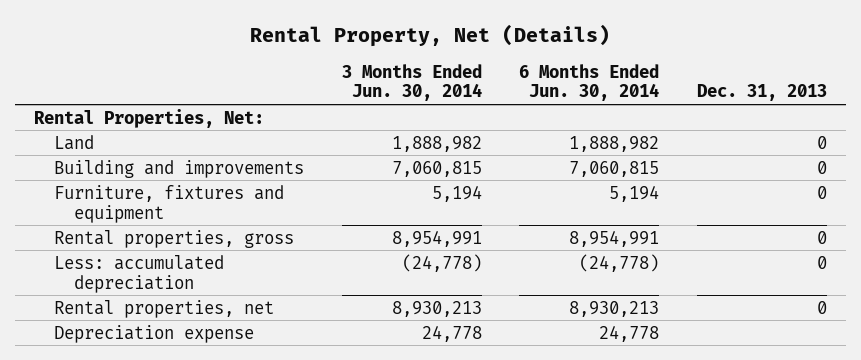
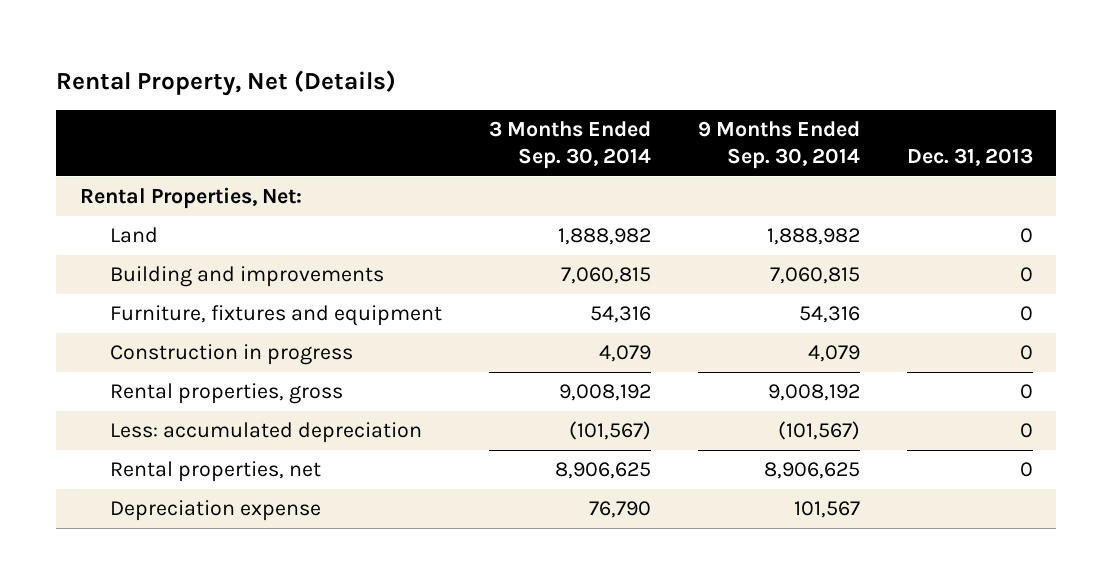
[341,63,482,102] 3 Months Ended Jun. 30, 2014 -> none
[519,63,660,102] 6 Months Ended Jun. 30, 2014 -> none
none -> [489,121,652,170] 3 Months Ended Sep. 30, 2014
none -> [697,121,860,170] 9 Months Ended Sep. 30, 2014
none -> [110,344,354,366] Construction in progress

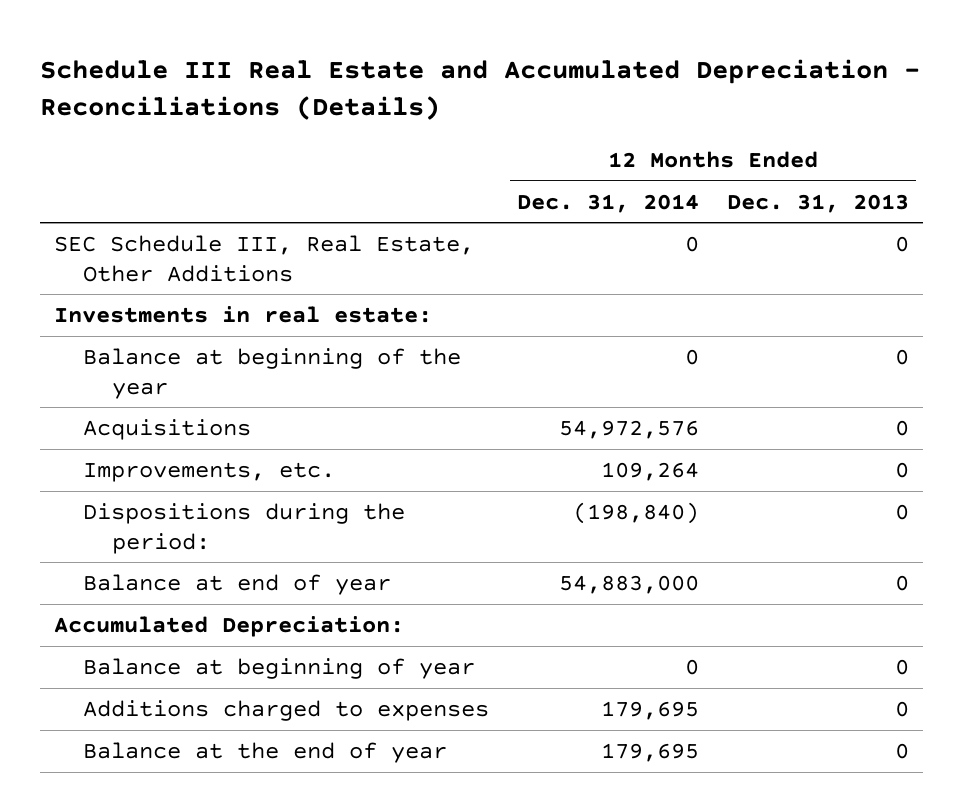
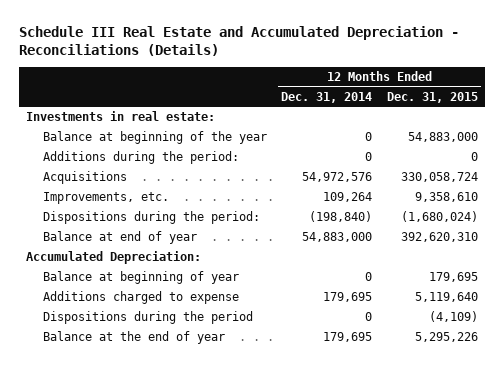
[726,193,909,213] Dec. 31, 2013 -> none
none -> [386,91,478,103] Dec. 31, 2015
[54,234,475,282] SEC Schedule III, Real Estate, Other Additions -> none
none -> [43,151,240,165] Additions during the period:
[83,699,490,721] Additions charged to expenses -> [43,291,240,305] Additions charged to expense
none -> [43,311,254,325] Dispositions during the period

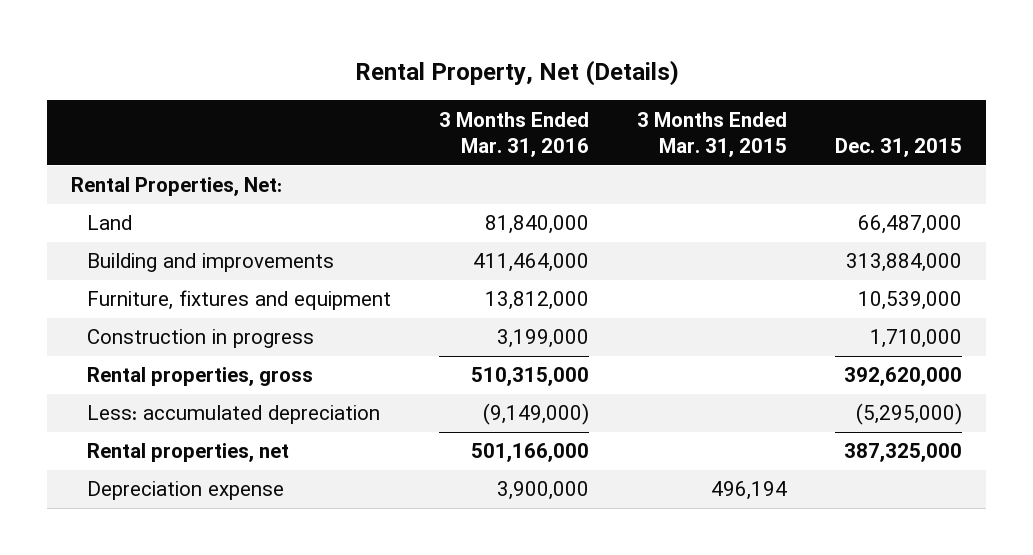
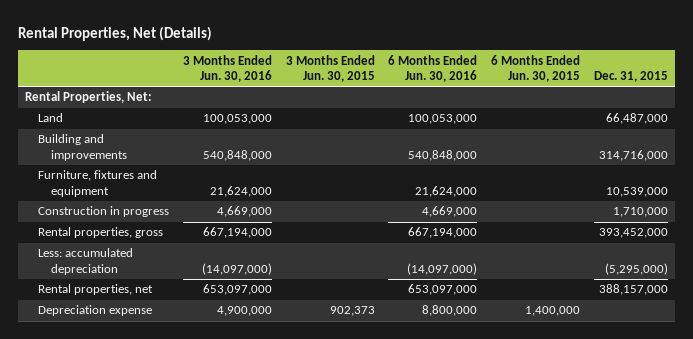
[354,59,679,86] Rental Property, Net (Details) -> [18,25,213,41] Rental Properties, Net (Details)
[439,111,590,158] 3 Months Ended Mar. 31, 2016 -> none
[637,111,788,158] 3 Months Ended Mar. 31, 2015 -> none
none -> [182,54,272,82] 3 Months Ended Jun. 30, 2016
none -> [285,54,375,82] 3 Months Ended Jun. 30, 2015
none -> [388,54,478,82] 6 Months Ended Jun. 30, 2016
none -> [491,54,581,82] 6 Months Ended Jun. 30, 2015
[846,253,963,273] 313,884,000 -> [599,149,669,161] 314,716,000
[844,367,963,387] 392,620,000 -> [599,228,669,239] 393,452,000
[844,443,963,463] 387,325,000 -> [599,284,669,296] 388,157,000

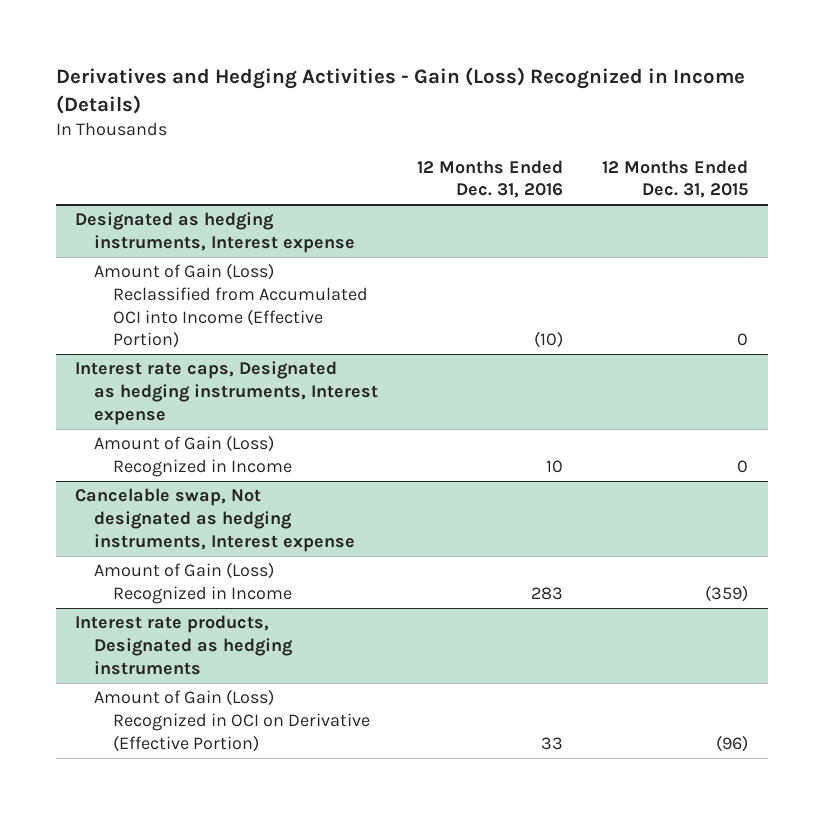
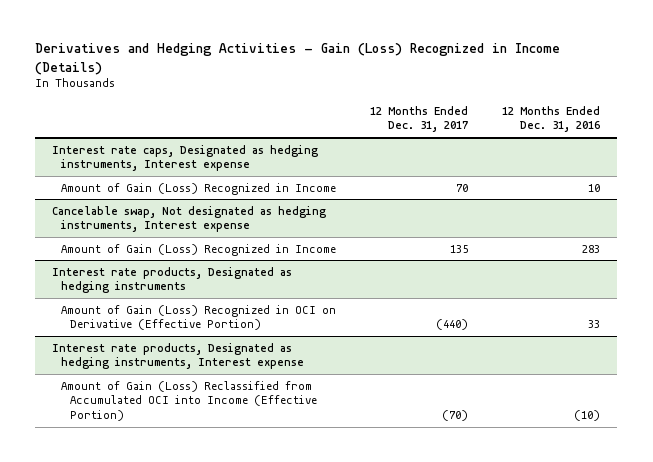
[602,159,749,199] 12 Months Ended Dec. 31, 2015 -> none
none -> [370,105,469,133] 12 Months Ended Dec. 31, 2017
[75,212,355,253] Designated as hedging instruments, Interest expense -> none
[93,263,368,349] Amount of Gain (Loss) Reclassified from Accumulated OCI into Income (Effective Portion) -> none
none -> [52,342,305,370] Interest rate products, Designated as hedging instruments, Interest expense
none -> [61,380,318,422] Amount of Gain (Loss) Reclassified from Accumulated OCI into Income (Effective Portion)

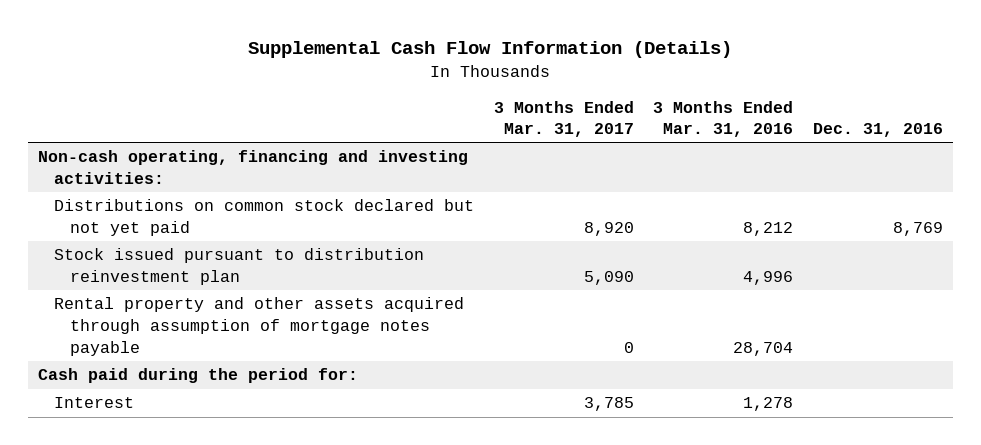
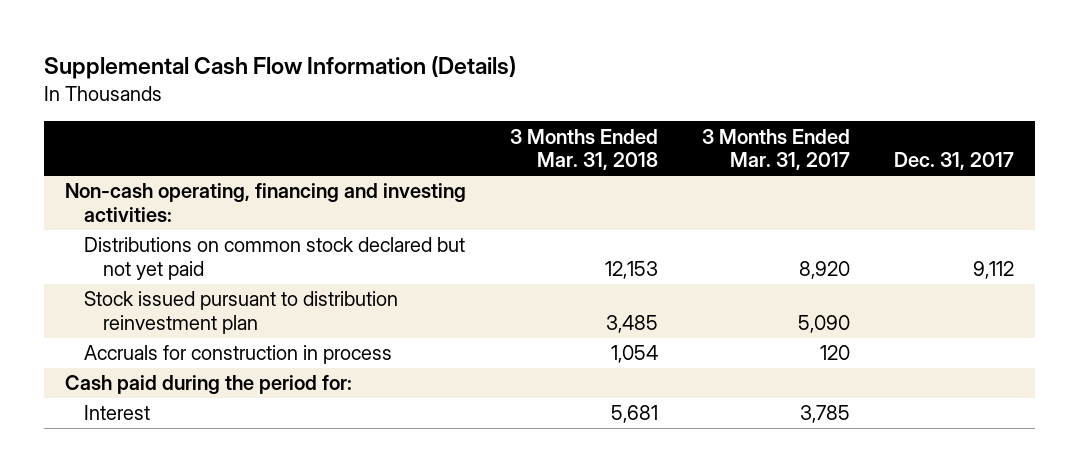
[653,100,794,138] 3 Months Ended Mar. 31, 2016 -> none
[812,123,943,138] Dec. 31, 2016 -> none
none -> [510,128,659,171] 3 Months Ended Mar. 31, 2018
none -> [893,152,1014,171] Dec. 31, 2017
[54,297,465,356] Rental property and other assets acquired through assumption of mortgage notes payable -> none
none -> [84,345,393,365] Accruals for construction in process

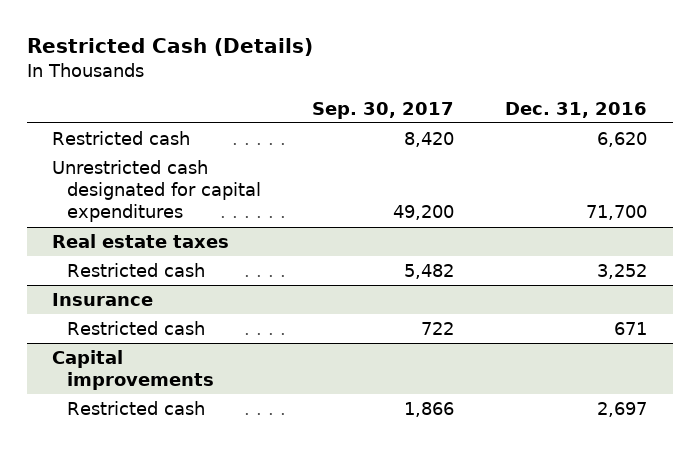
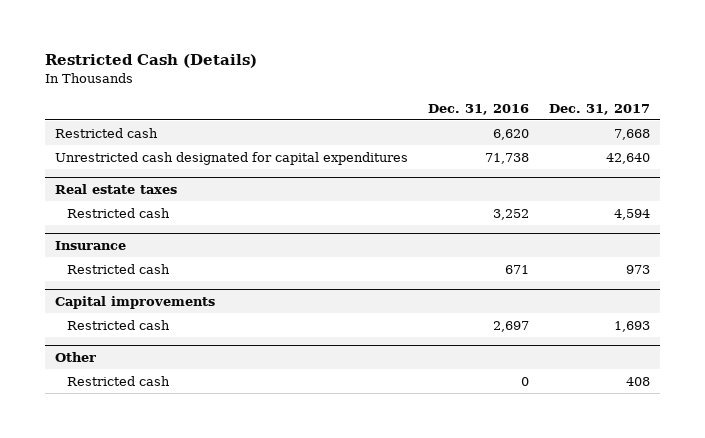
[311,101,454,119] Sep. 30, 2017 -> none
none -> [548,103,650,115] Dec. 31, 2017
[585,205,647,221] 71,700 -> [484,152,529,164] 71,738
none -> [54,351,96,362] Other
none -> [66,375,170,386] Restricted cash

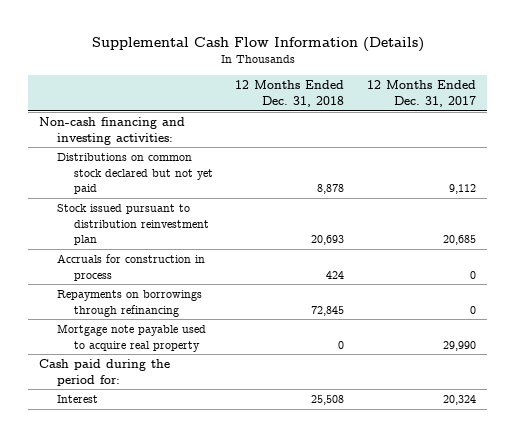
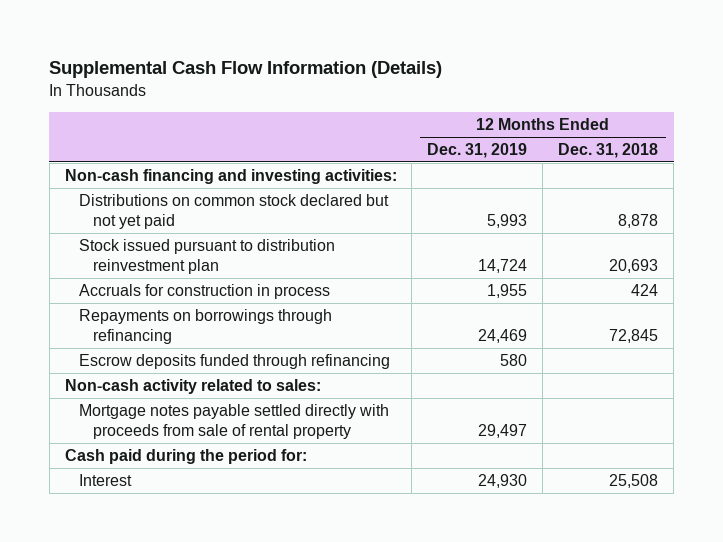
[366,80,476,107] 12 Months Ended Dec. 31, 2017 -> none
none -> [427,143,528,159] Dec. 31, 2019
[56,324,206,352] Mortgage note payable used to acquire real property -> none
none -> [78,353,390,369] Escrow deposits funded through refinancing
none -> [64,378,321,394] Non-cash activity related to sales:
none -> [78,403,389,440] Mortgage notes payable settled directly with proceeds from sale of rental property

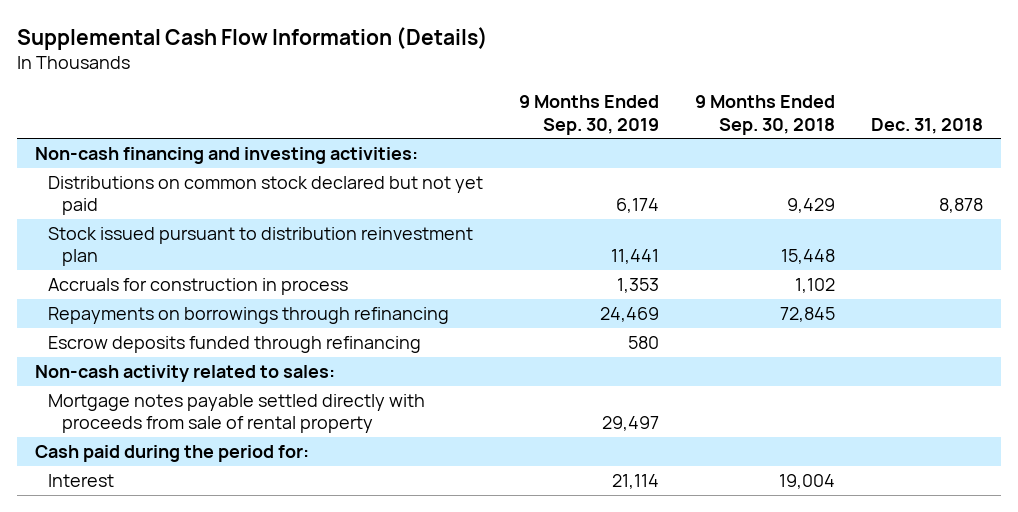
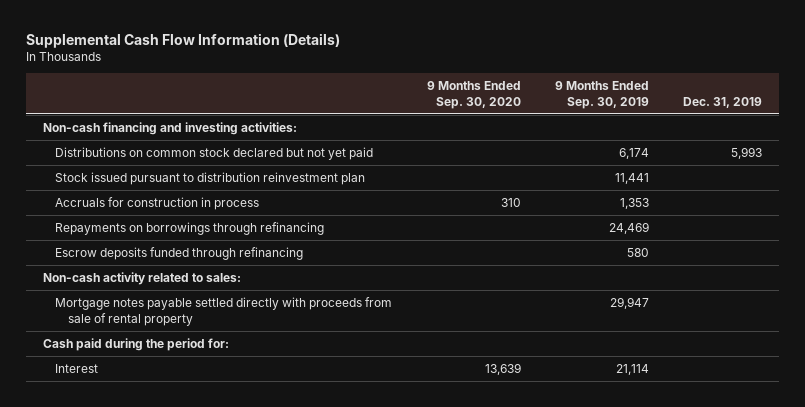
[695,95,836,135] 9 Months Ended Sep. 30, 2018 -> none
[870,117,983,134] Dec. 31, 2018 -> none
none -> [426,81,521,109] 9 Months Ended Sep. 30, 2020
none -> [683,96,763,108] Dec. 31, 2019
[602,416,660,432] 29,497 -> [609,296,649,309] 29,947

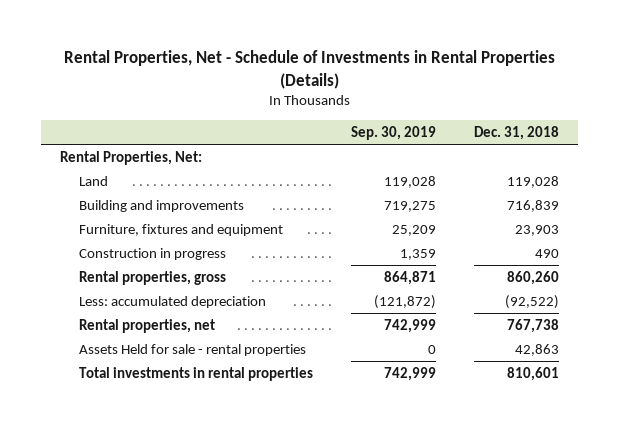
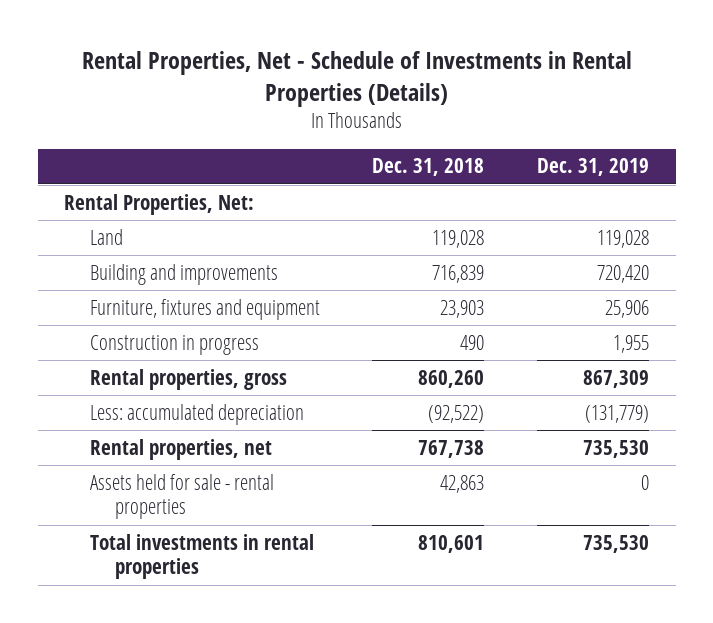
[351,125,437,140] Sep. 30, 2019 -> none
none -> [537,158,650,177] Dec. 31, 2019
[79,343,307,356] Assets Held for sale - rental properties -> [89,473,274,520] Assets held for sale - rental properties

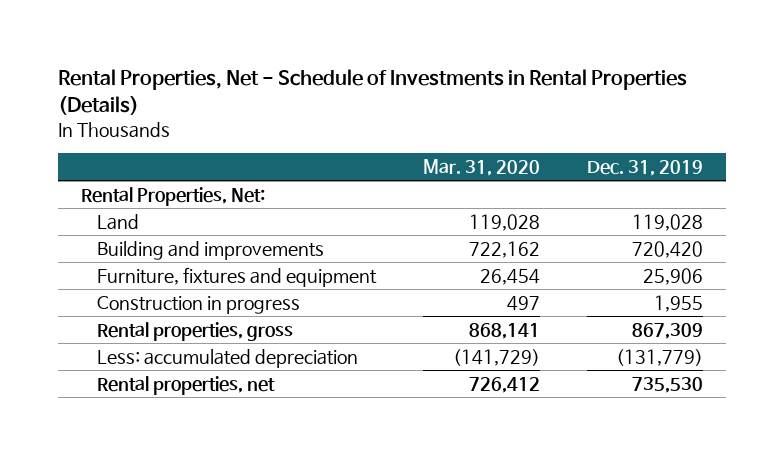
[372,158,485,177] Dec. 31, 2018 -> none
none -> [422,159,540,177] Mar. 31, 2020
[89,473,274,520] Assets held for sale - rental properties -> none
[89,533,314,580] Total investments in rental properties -> none

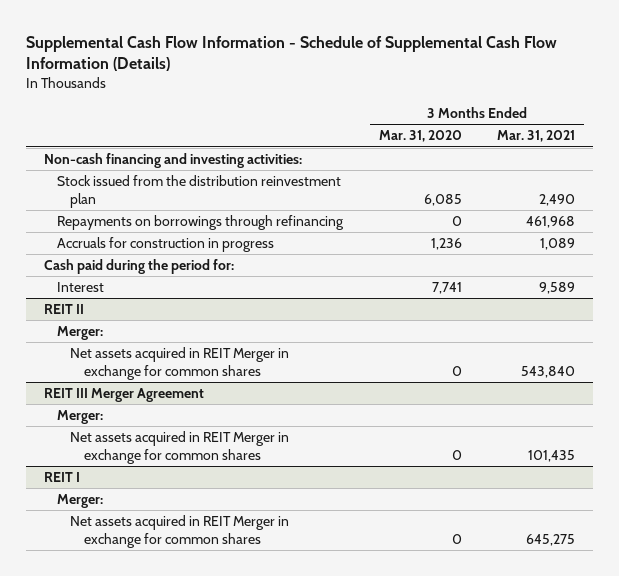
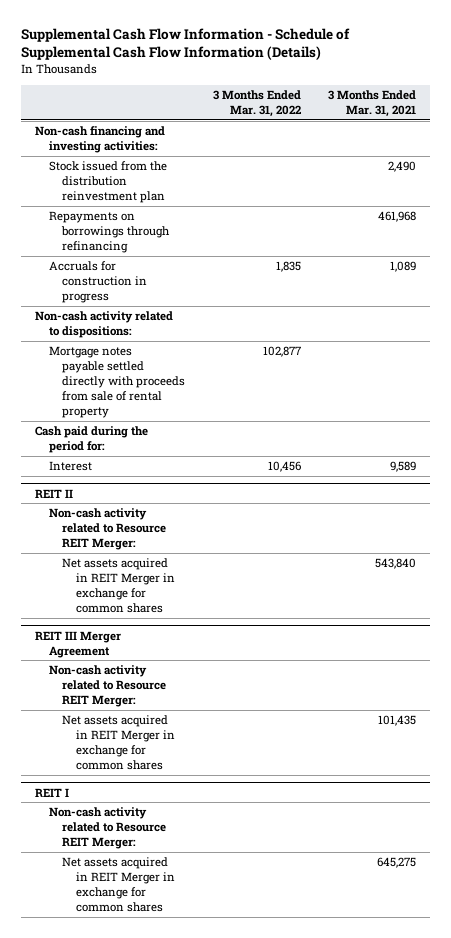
[378,130,462,143] Mar. 31, 2020 -> none
none -> [212,90,301,118] 3 Months Ended Mar. 31, 2022
none -> [35,311,174,339] Non-cash activity related to dispositions:
none -> [48,346,186,419] Mortgage notes payable settled directly with proceeds from sale of rental property
[57,326,104,341] Merger: -> [48,508,167,551] Non-cash activity related to Resource REIT Merger:
[57,410,104,425] Merger: -> [48,665,167,708] Non-cash activity related to Resource REIT Merger:
[57,494,104,509] Merger: -> [48,807,167,850] Non-cash activity related to Resource REIT Merger:

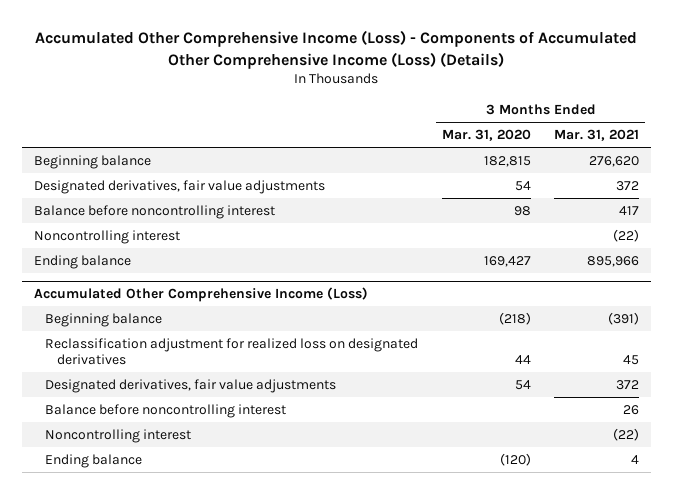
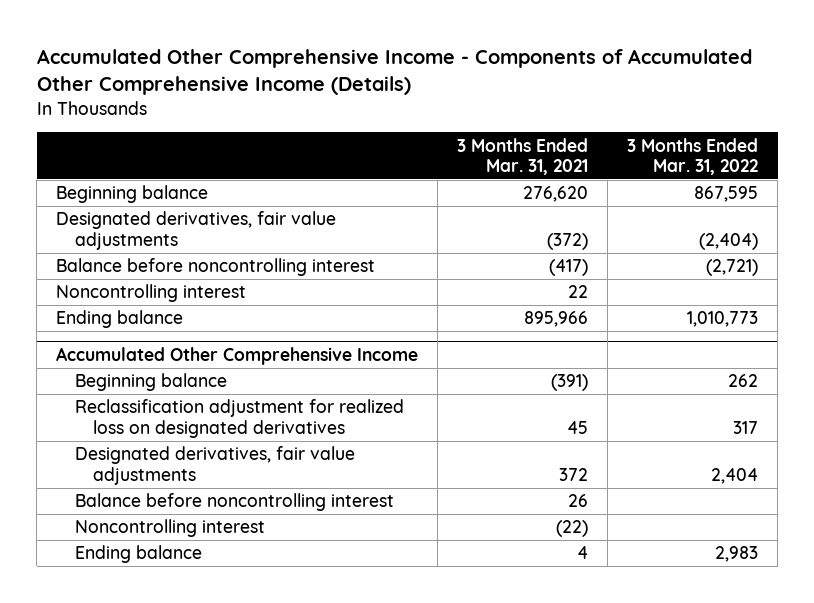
[35,30,638,69] Accumulated Other Comprehensive Income (Loss) - Components of Accumulated Other Comprehensive Income (Loss) (Details) -> [36,48,752,95] Accumulated Other Comprehensive Income - Components of Accumulated Other Comprehensive Income (Details)
[441,129,531,142] Mar. 31, 2020 -> none
none -> [627,137,759,176] 3 Months Ended Mar. 31, 2022
[616,180,640,191] 372 -> [547,232,589,250] (372)
[619,205,640,215] 417 -> [549,259,589,277] (417)
[613,228,640,242] (22) -> [568,285,589,299] 22
[33,287,368,303] Accumulated Other Comprehensive Income (Loss) -> [56,346,419,365] Accumulated Other Comprehensive Income

